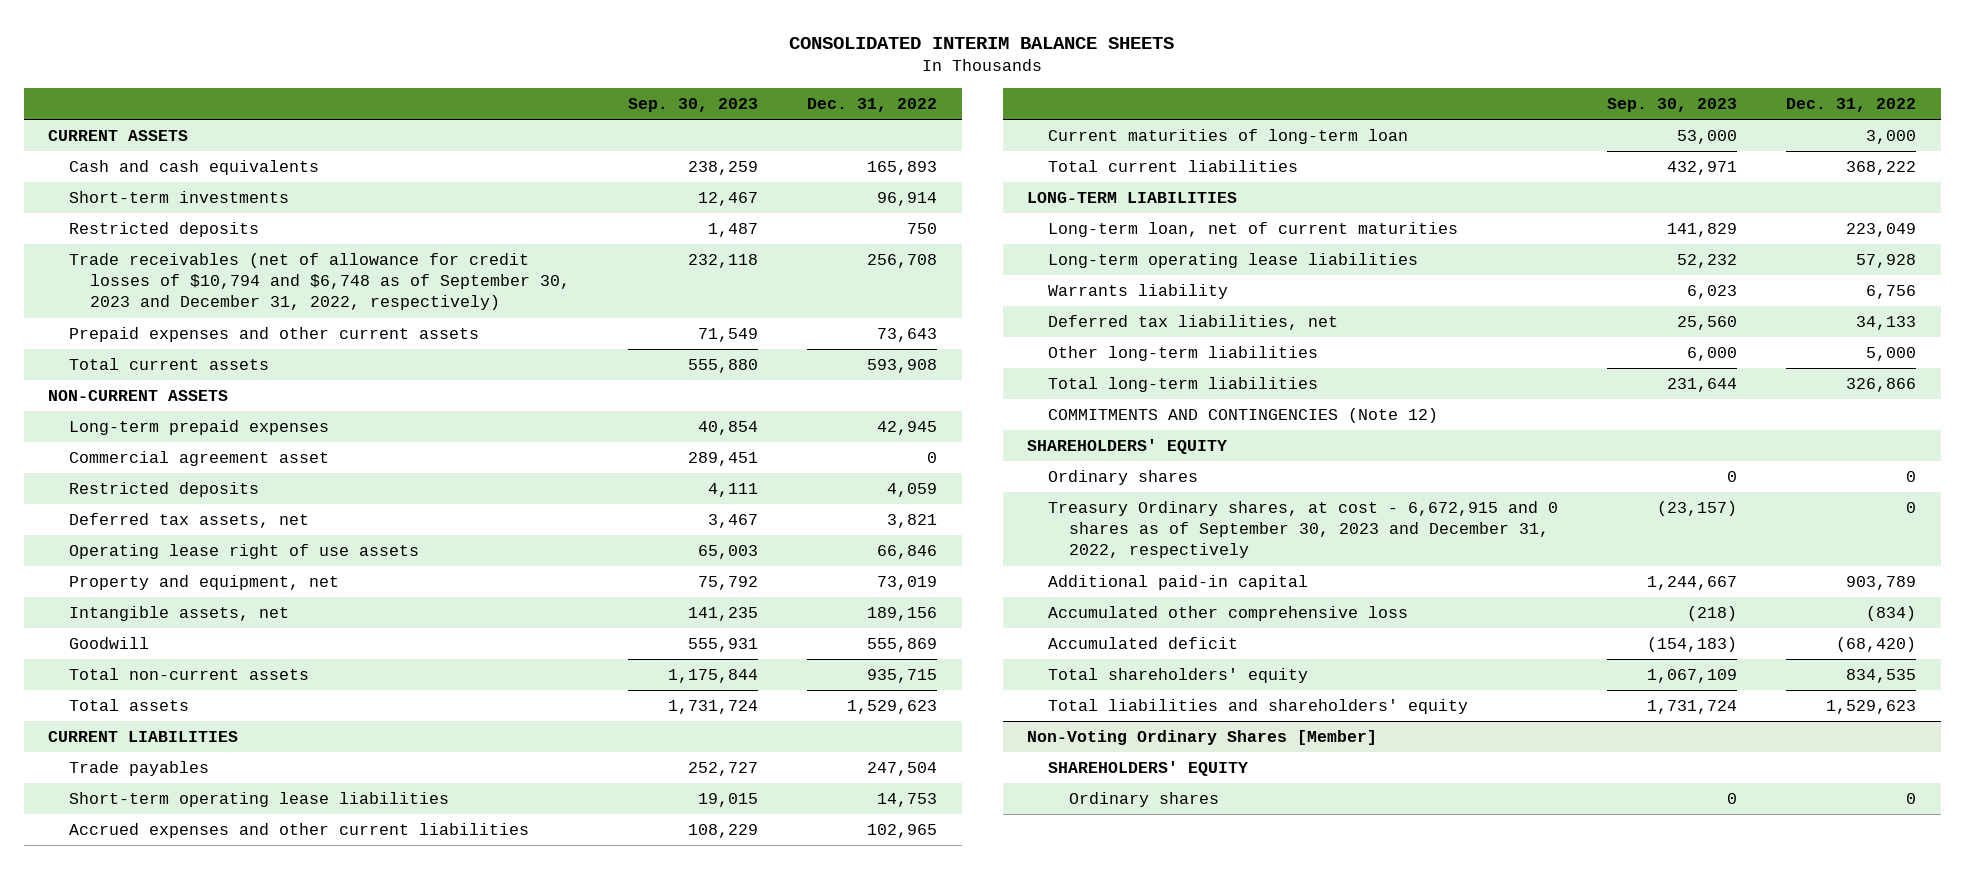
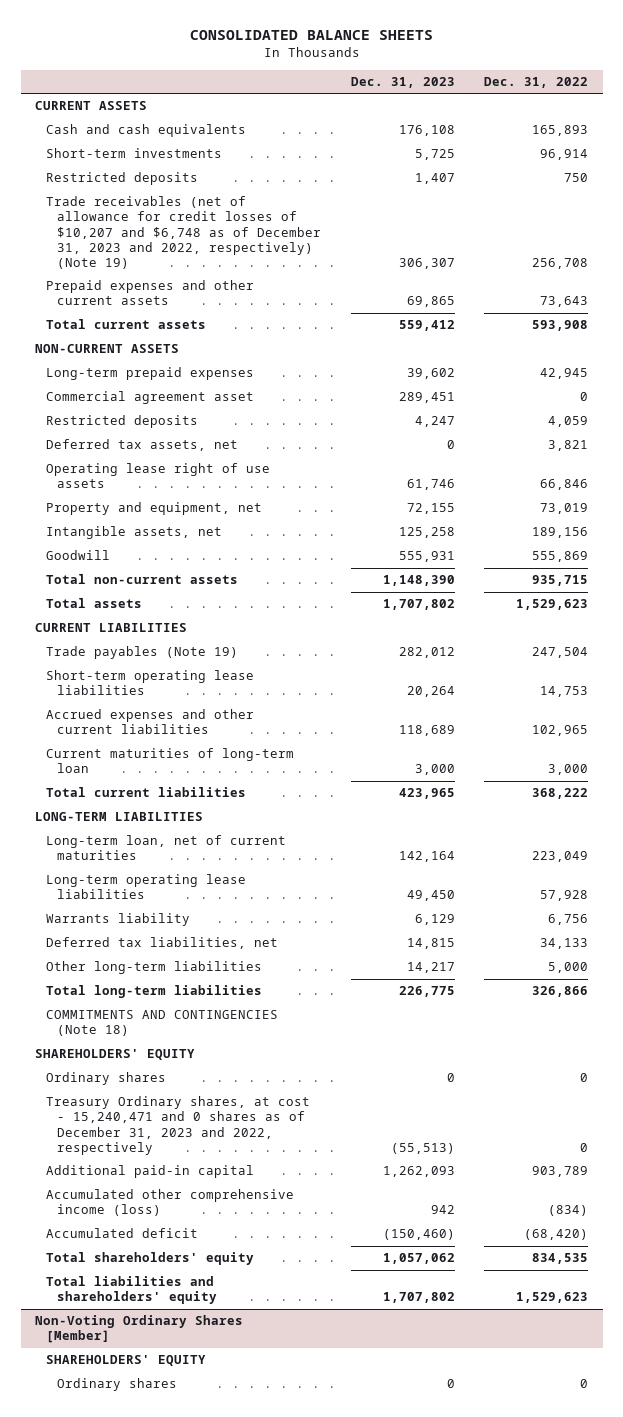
[789,37,1175,50] CONSOLIDATED INTERIM BALANCE SHEETS -> [189,30,433,41] CONSOLIDATED BALANCE SHEETS
[628,98,759,113] Sep. 30, 2023 -> none
none -> [350,76,455,88] Dec. 31, 2023
[68,253,570,311] Trade receivables (net of allowance for credit losses of $10,794 and $6,748 as of September 30, 2023 and December 31, 2022, respectively) -> [46,196,322,269] Trade receivables (net of allowance for credit losses of $10,207 and $6,748 as of December 31, 2023 and 2022, respectively) (Note 19)
[68,761,209,777] Trade payables -> [46,646,239,660] Trade payables (Note 19)
[1048,408,1439,424] COMMITMENTS AND CONTINGENCIES (Note 12) -> [46,1010,279,1037] COMMITMENTS AND CONTINGENCIES (Note 18)
[1048,501,1559,559] Treasury Ordinary shares, at cost - 6,672,915 and 0 shares as of September 30, 2023 and December 31, 2022, respectively -> [46,1096,311,1155] Treasury Ordinary shares, at cost - 15,240,471 and 0 shares as of December 31, 2023 and 2022, respectively
[1048,606,1409,622] Accumulated other comprehensive loss -> [46,1189,295,1217] Accumulated other comprehensive income (loss)

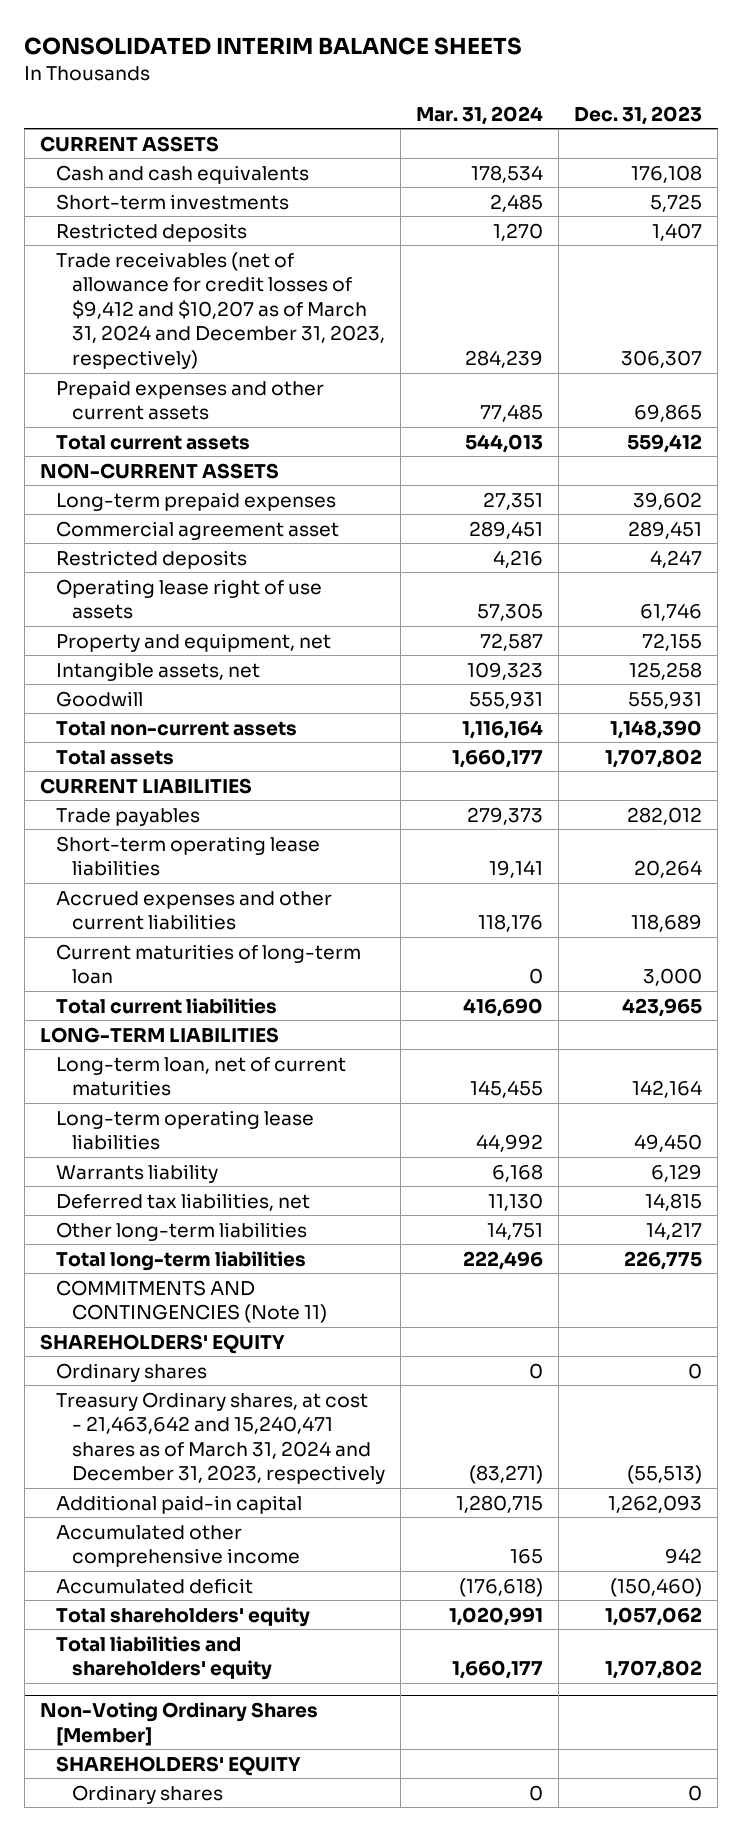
[189,30,433,41] CONSOLIDATED BALANCE SHEETS -> [24,37,523,56] CONSOLIDATED INTERIM BALANCE SHEETS
[483,76,588,88] Dec. 31, 2022 -> none
none -> [416,105,544,125] Mar. 31, 2024
[46,196,322,269] Trade receivables (net of allowance for credit losses of $10,207 and $6,748 as of December 31, 2023 and 2022, respectively) (Note 19) -> [55,251,385,370] Trade receivables (net of allowance for credit losses of $9,412 and $10,207 as of March 31, 2024 and December 31, 2023, respectively)
[46,439,239,452] Deferred tax assets, net -> none
[46,646,239,660] Trade payables (Note 19) -> [55,807,200,826] Trade payables
[46,1010,279,1037] COMMITMENTS AND CONTINGENCIES (Note 18) -> [55,1279,327,1324] COMMITMENTS AND CONTINGENCIES (Note 11)
[46,1096,311,1155] Treasury Ordinary shares, at cost - 15,240,471 and 0 shares as of December 31, 2023 and 2022, respectively -> [55,1391,385,1485] Treasury Ordinary shares, at cost - 21,463,642 and 15,240,471 shares as of March 31, 2024 and December 31, 2023, respectively
[46,1189,295,1217] Accumulated other comprehensive income (loss) -> [55,1524,300,1568] Accumulated other comprehensive income

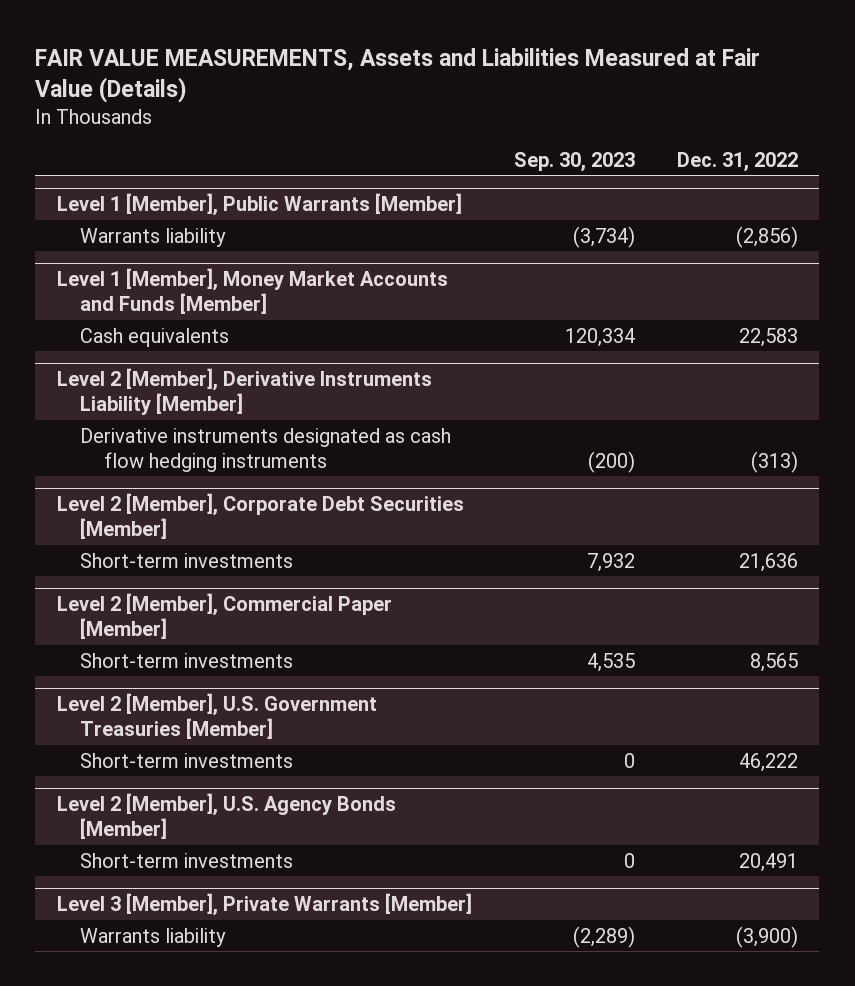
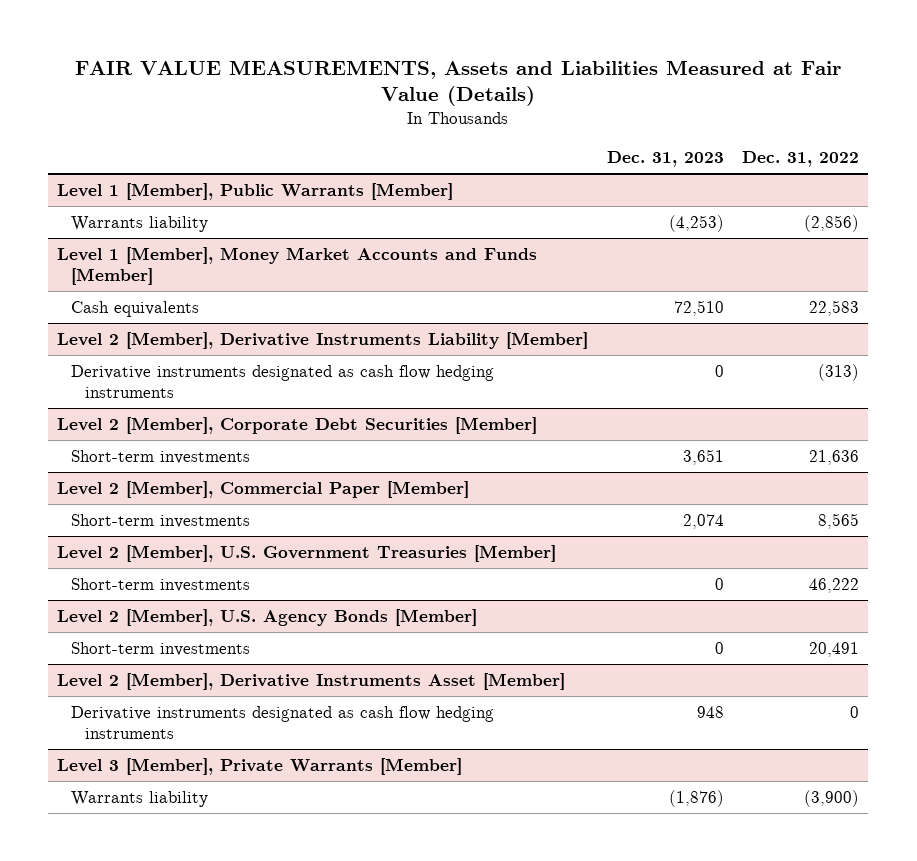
[513,151,635,172] Sep. 30, 2023 -> none
none -> [606,150,724,167] Dec. 31, 2023
none -> [57,672,566,690] Level 2 [Member], Derivative Instruments Asset [Member]
none -> [71,705,495,739] Derivative instruments designated as cash flow hedging instruments

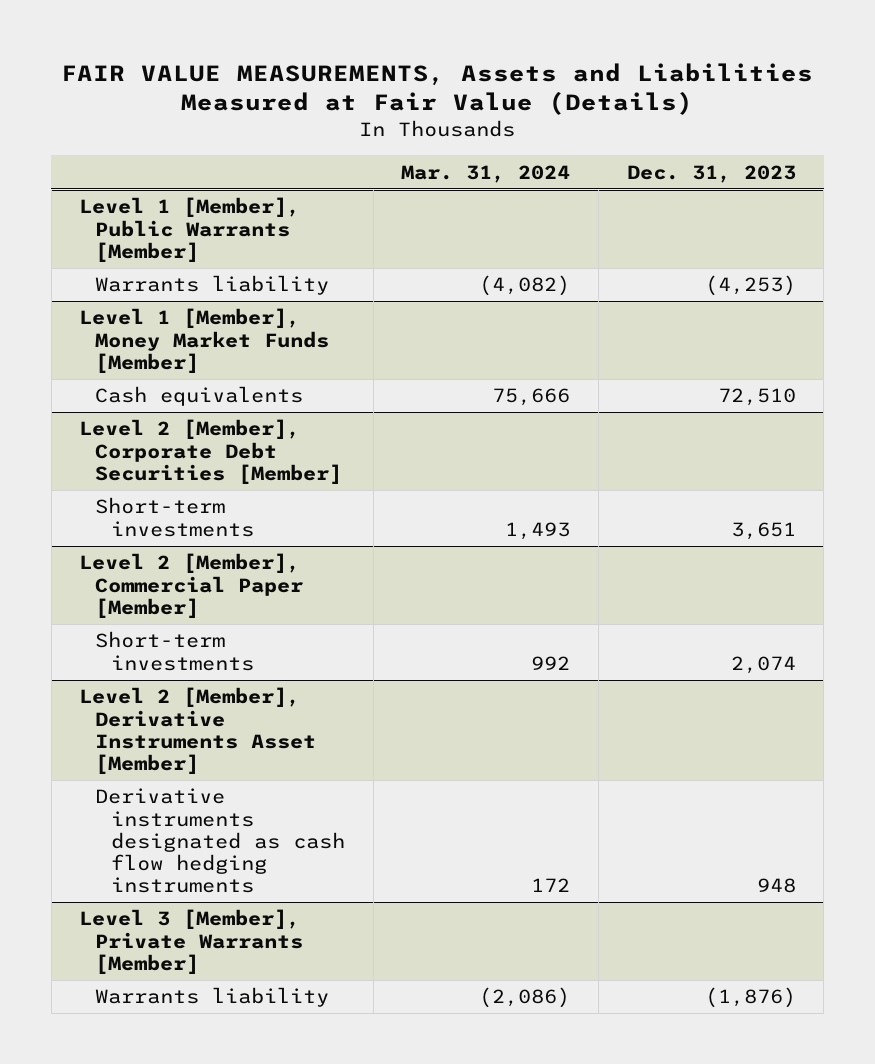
[742,150,860,167] Dec. 31, 2022 -> none
none -> [401,164,571,183] Mar. 31, 2024
[57,246,538,285] Level 1 [Member], Money Market Accounts and Funds [Member] -> [79,308,330,373] Level 1 [Member], Money Market Funds [Member]
[57,331,589,349] Level 2 [Member], Derivative Instruments Liability [Member] -> none
[71,364,495,398] Derivative instruments designated as cash flow hedging instruments -> none
[57,544,557,562] Level 2 [Member], U.S. Government Treasuries [Member] -> none
[71,577,251,592] Short-term investments -> none
[57,608,478,626] Level 2 [Member], U.S. Agency Bonds [Member] -> none
[71,641,251,656] Short-term investments -> none

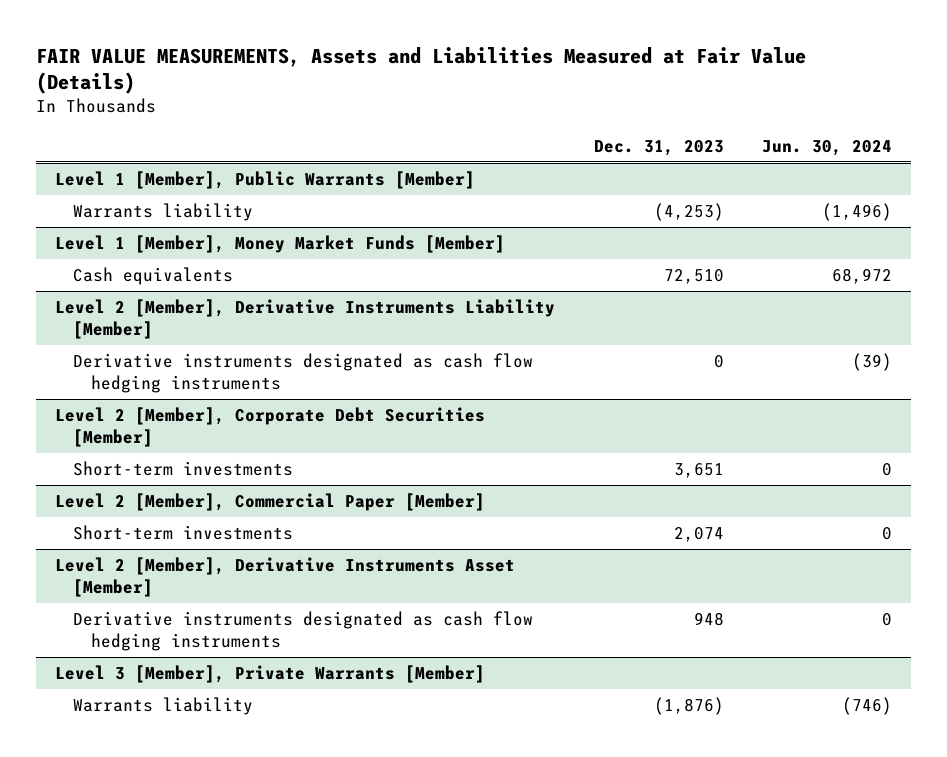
[401,164,571,183] Mar. 31, 2024 -> none
none -> [761,139,892,156] Jun. 30, 2024
none -> [55,299,556,340] Level 2 [Member], Derivative Instruments Liability [Member]
none -> [73,353,534,394] Derivative instruments designated as cash flow hedging instruments

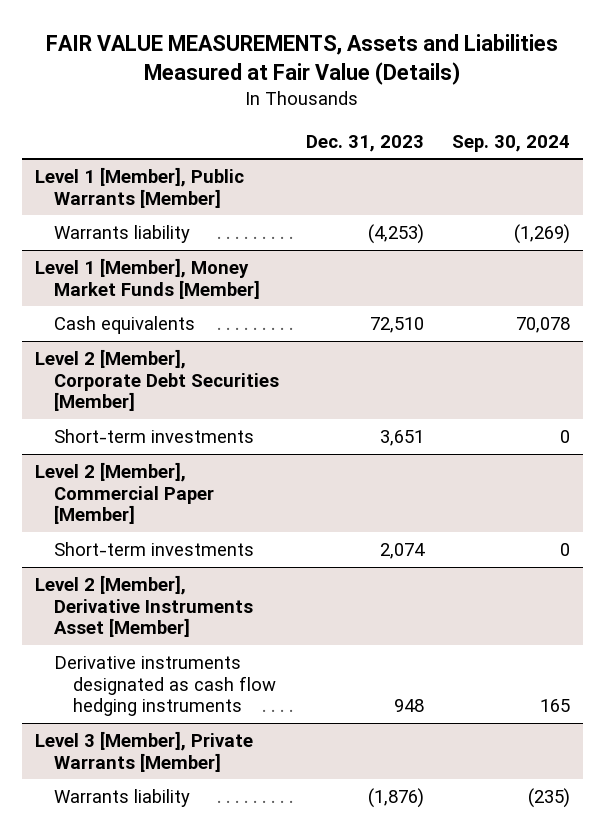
[761,139,892,156] Jun. 30, 2024 -> none
none -> [451,134,570,152] Sep. 30, 2024
[55,299,556,340] Level 2 [Member], Derivative Instruments Liability [Member] -> none
[73,353,534,394] Derivative instruments designated as cash flow hedging instruments -> none

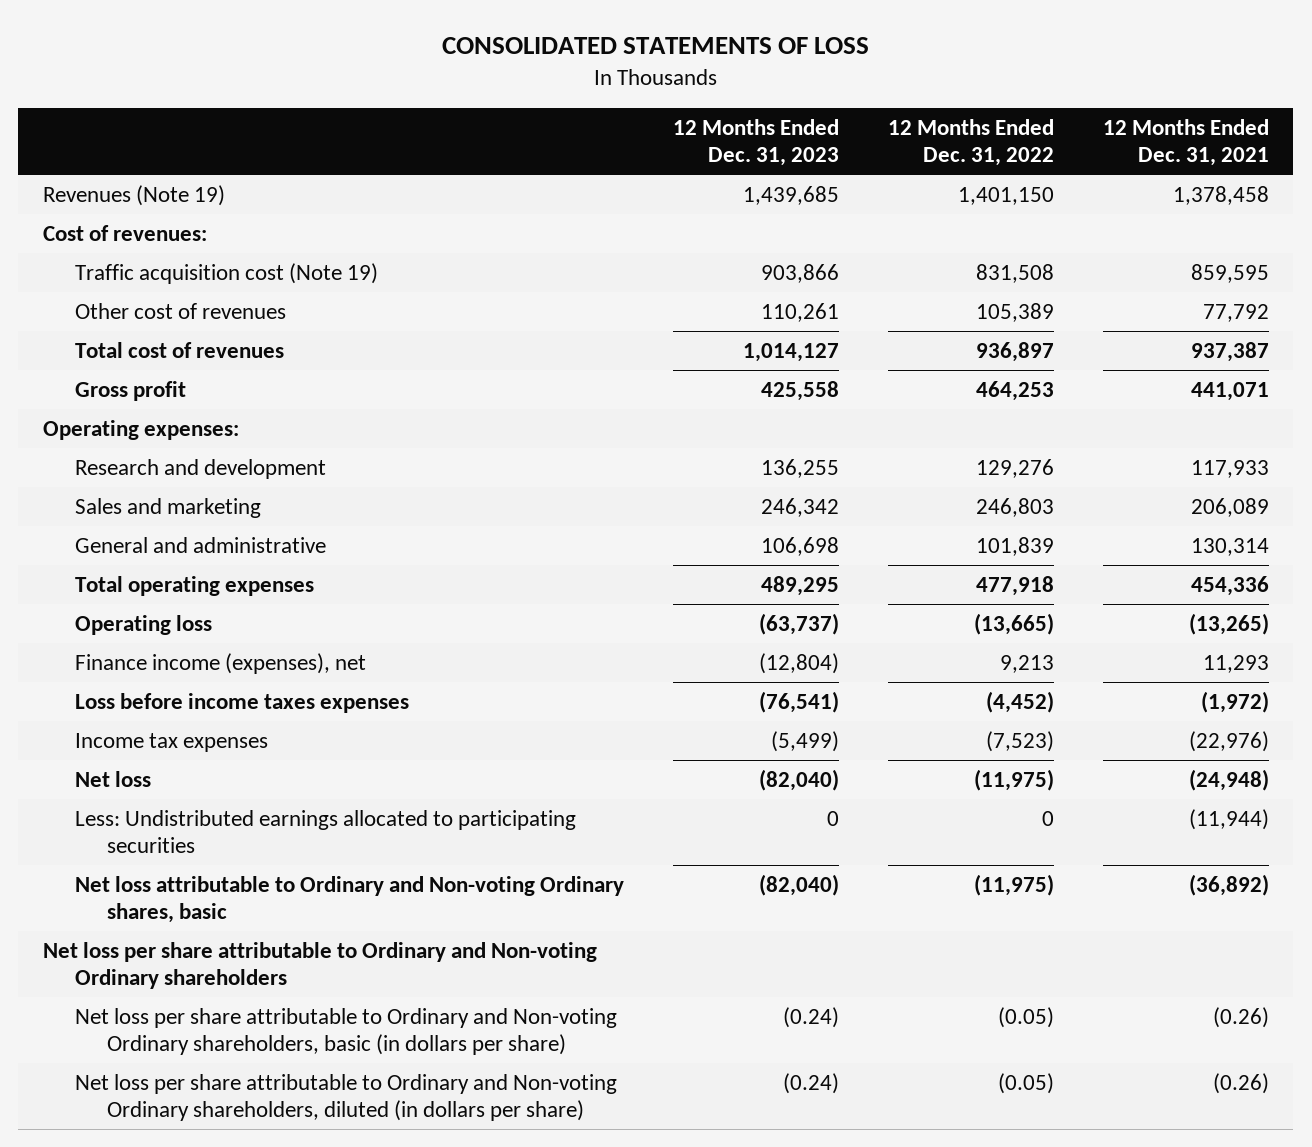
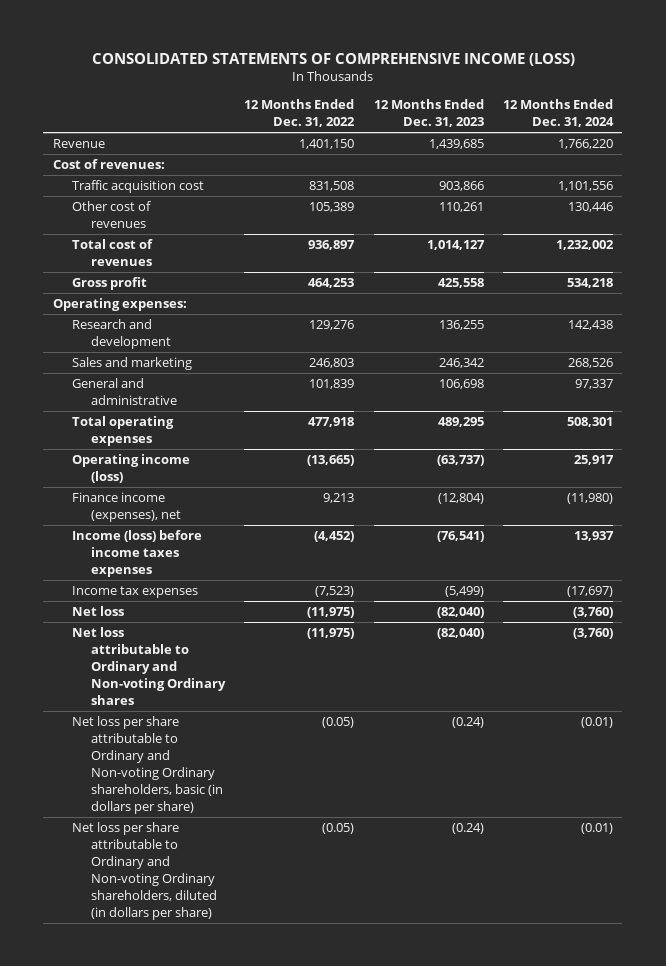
[441,37,869,55] CONSOLIDATED STATEMENTS OF LOSS -> [91,52,575,66] CONSOLIDATED STATEMENTS OF COMPREHENSIVE INCOME (LOSS)
[1102,119,1269,166] 12 Months Ended Dec. 31, 2021 -> none
none -> [502,99,614,128] 12 Months Ended Dec. 31, 2024
[42,185,225,207] Revenues (Note 19) -> [52,139,105,149] Revenue
[75,263,379,285] Traffic acquisition cost (Note 19) -> [72,180,205,194] Traffic acquisition cost
[75,615,213,636] Operating loss -> [72,454,191,484] Operating income (loss)
[75,693,410,714] Loss before income taxes expenses -> [72,530,203,578] Income (loss) before income taxes expenses
[75,810,577,853] Less: Undistributed earnings allocated to participating securities -> none
[42,942,597,989] Net loss per share attributable to Ordinary and Non-voting Ordinary shareholders -> none
[75,876,625,923] Net loss attributable to Ordinary and Non-voting Ordinary shares, basic -> [72,627,227,706] Net loss attributable to Ordinary and Non-voting Ordinary shares

